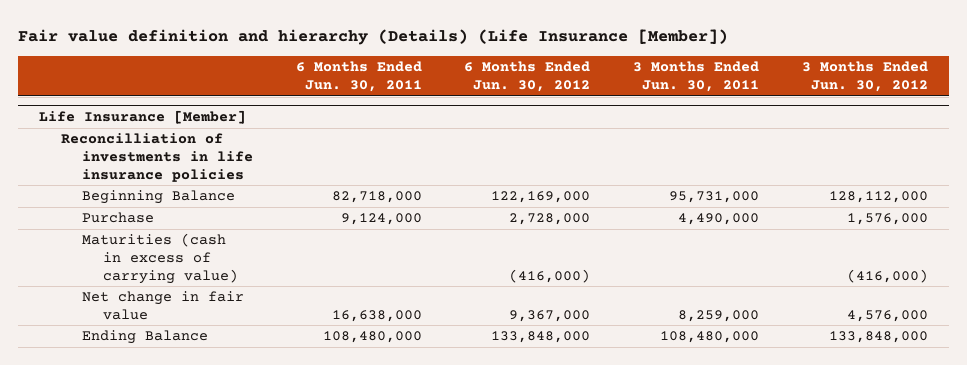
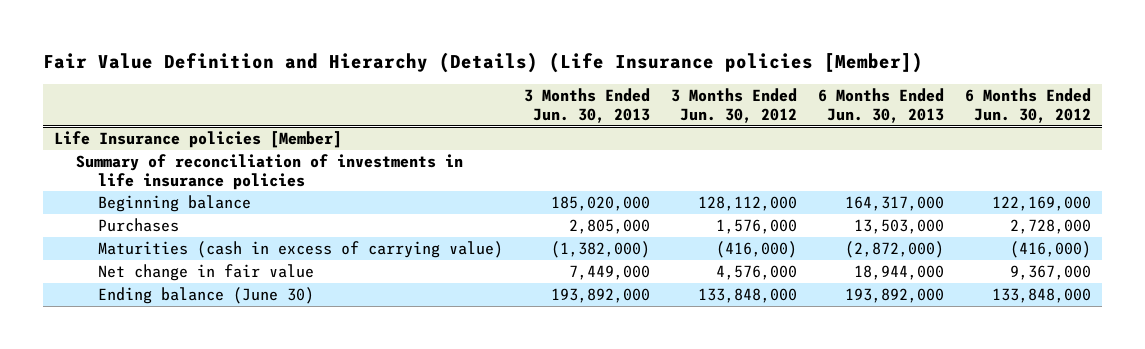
[18,29,729,46] Fair value definition and hierarchy (Details) (Life Insurance [Member]) -> [43,52,924,74] Fair Value Definition and Hierarchy (Details) (Life Insurance policies [Member])
[295,61,422,93] 6 Months Ended Jun. 30, 2011 -> none
[633,61,760,93] 3 Months Ended Jun. 30, 2011 -> none
none -> [524,88,651,124] 3 Months Ended Jun. 30, 2013
none -> [818,88,945,124] 6 Months Ended Jun. 30, 2013
[39,110,247,125] Life Insurance [Member] -> [53,131,342,149] Life Insurance policies [Member]
[60,133,253,182] Reconcilliation of investments in life insurance policies -> [75,154,463,190] Summary of reconciliation of investments in life insurance policies
[81,190,235,205] Beginning Balance -> [98,195,252,213] Beginning balance
[81,212,154,224] Purchase -> [98,218,180,233] Purchases
[81,330,208,345] Ending Balance -> [98,287,315,305] Ending balance (June 30)

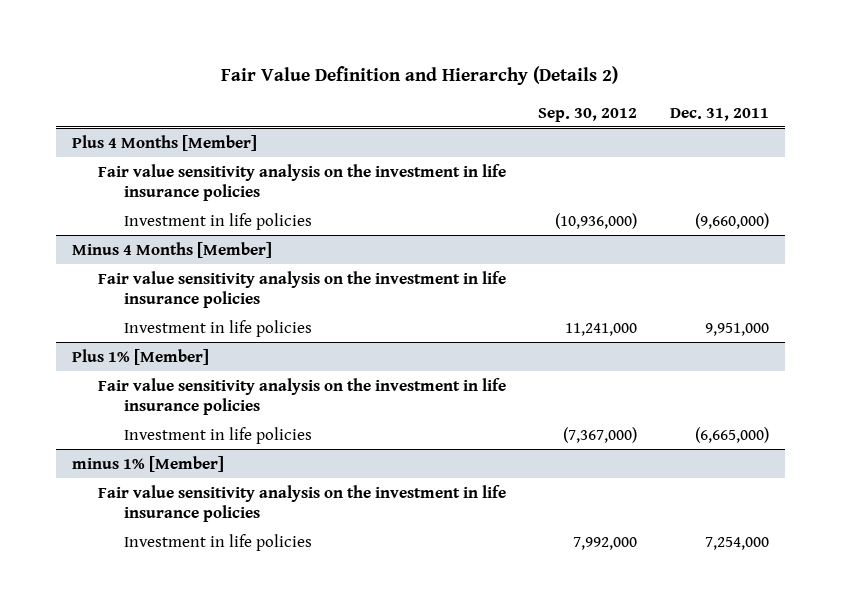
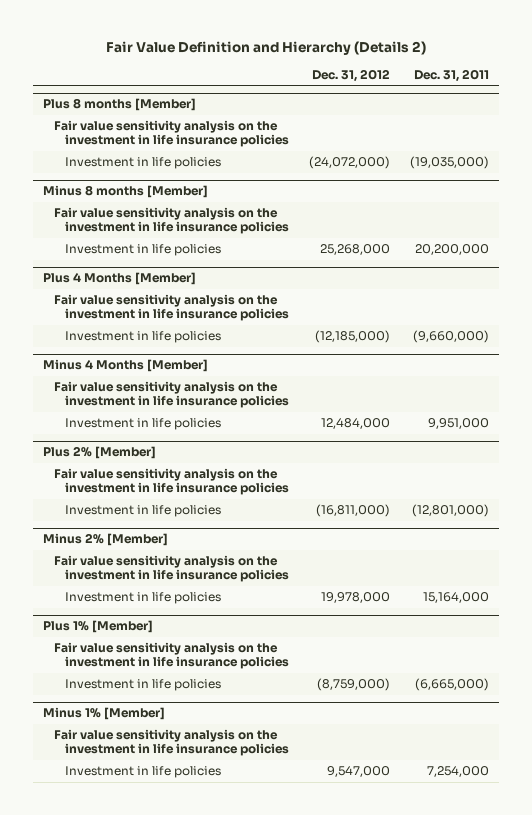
[538,107,638,122] Sep. 30, 2012 -> none
none -> [311,68,390,82] Dec. 31, 2012
none -> [43,98,197,112] Plus 8 months [Member]
none -> [54,120,289,148] Fair value sensitivity analysis on the investment in life insurance policies
none -> [64,157,221,170] Investment in life policies
none -> [43,185,209,199] Minus 8 months [Member]
none -> [54,207,289,235] Fair value sensitivity analysis on the investment in life insurance policies
none -> [64,244,221,257] Investment in life policies
none -> [43,446,157,460] Plus 2% [Member]
none -> [54,468,289,496] Fair value sensitivity analysis on the investment in life insurance policies
none -> [64,505,221,518] Investment in life policies
none -> [43,533,169,547] Minus 2% [Member]
none -> [54,555,289,583] Fair value sensitivity analysis on the investment in life insurance policies
none -> [64,592,221,605] Investment in life policies
[71,455,224,472] minus 1% [Member] -> [43,707,166,721] Minus 1% [Member]

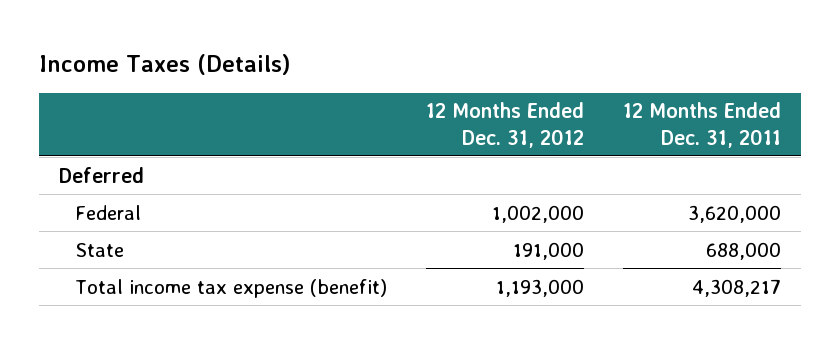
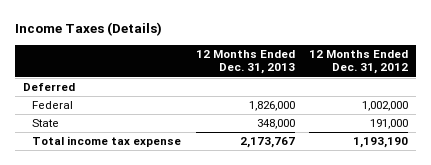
[623,102,782,148] 12 Months Ended Dec. 31, 2011 -> none
none -> [195,50,295,75] 12 Months Ended Dec. 31, 2013
[74,278,387,298] Total income tax expense (benefit) -> [32,136,182,148] Total income tax expense
[496,278,585,297] 1,193,000 -> [353,137,409,149] 1,193,190

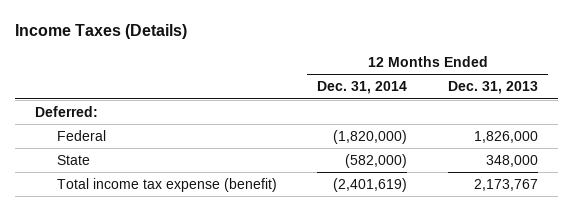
[309,50,409,75] 12 Months Ended Dec. 31, 2012 -> none
none -> [317,81,408,95] Dec. 31, 2014
[22,83,75,92] Deferred -> [35,106,99,118] Deferred:
[32,136,182,148] Total income tax expense -> [56,178,277,193] Total income tax expense (benefit)

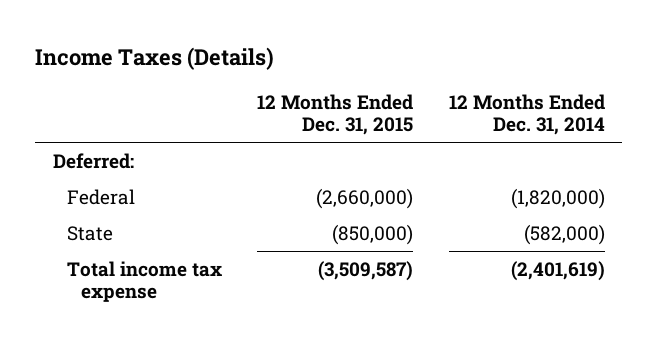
[448,81,539,95] Dec. 31, 2013 -> none
none -> [257,93,414,136] 12 Months Ended Dec. 31, 2015
[56,178,277,193] Total income tax expense (benefit) -> [66,260,222,303] Total income tax expense

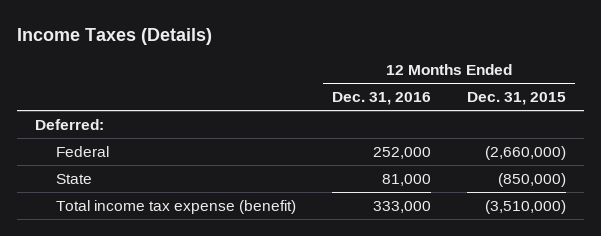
[448,93,605,136] 12 Months Ended Dec. 31, 2014 -> none
none -> [331,92,431,106] Dec. 31, 2016
[66,260,222,303] Total income tax expense -> [55,199,296,214] Total income tax expense (benefit)
[318,260,414,281] (3,509,587) -> [484,199,566,214] (3,510,000)

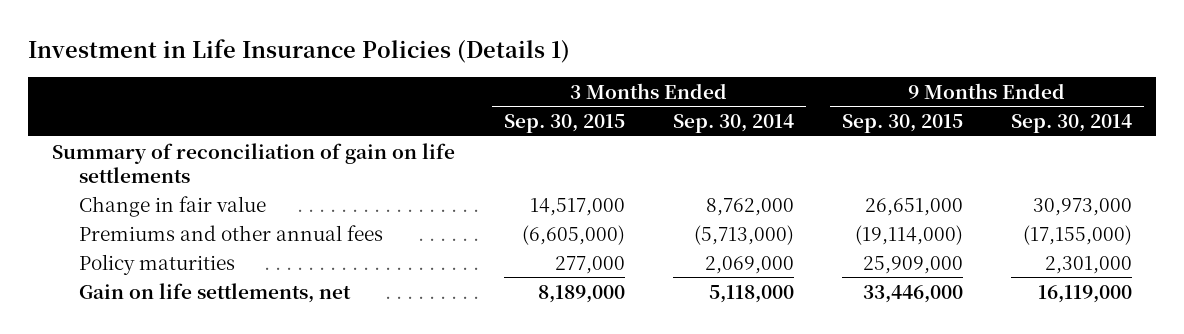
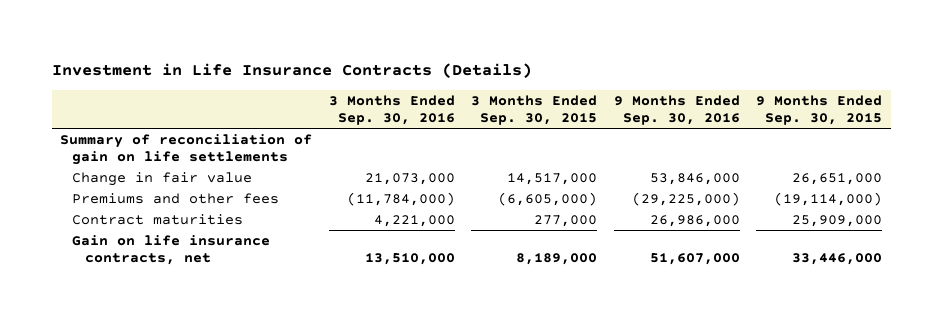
[28,39,571,64] Investment in Life Insurance Policies (Details 1) -> [51,62,532,78] Investment in Life Insurance Contracts (Details)
[672,114,794,134] Sep. 30, 2014 -> none
[1011,114,1133,134] Sep. 30, 2014 -> none
none -> [328,94,455,125] 3 Months Ended Sep. 30, 2016
none -> [613,94,740,125] 9 Months Ended Sep. 30, 2016
[79,224,384,241] Premiums and other annual fees -> [72,193,280,205] Premiums and other fees
[79,253,236,275] Policy maturities -> [72,214,244,226] Contract maturities
[79,282,352,303] Gain on life settlements, net -> [72,235,271,266] Gain on life insurance contracts, net

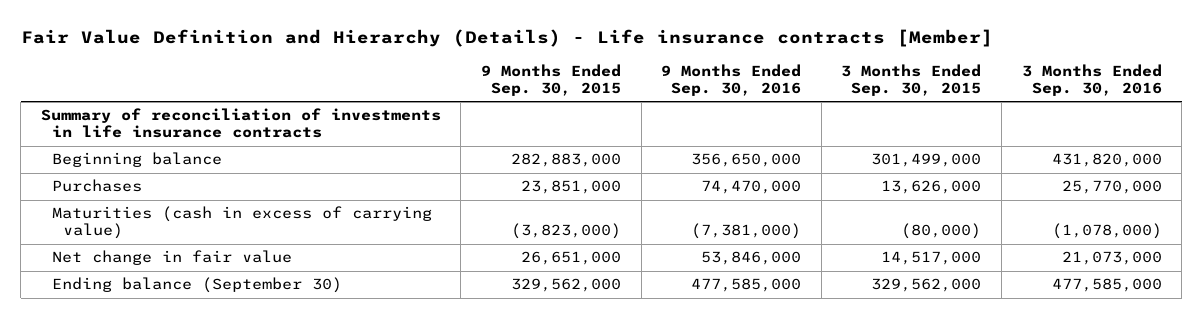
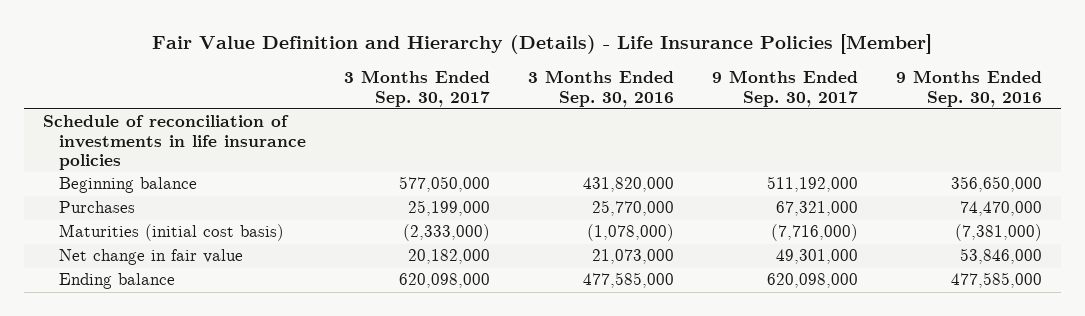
[20,28,993,47] Fair Value Definition and Hierarchy (Details) - Life insurance contracts [Member] -> [152,34,933,55] Fair Value Definition and Hierarchy (Details) - Life Insurance Policies [Member]
[481,63,622,96] 9 Months Ended Sep. 30, 2015 -> none
[841,63,982,96] 3 Months Ended Sep. 30, 2015 -> none
none -> [344,70,491,107] 3 Months Ended Sep. 30, 2017
none -> [711,70,858,107] 9 Months Ended Sep. 30, 2017
[40,108,441,139] Summary of reconciliation of investments in life insurance contracts -> [42,115,307,170] Schedule of reconciliation of investments in life insurance policies
[51,206,432,240] Maturities (cash in excess of carrying value) -> [59,224,285,242] Maturities (initial cost basis)
[51,277,342,294] Ending balance (September 30) -> [59,273,176,290] Ending balance

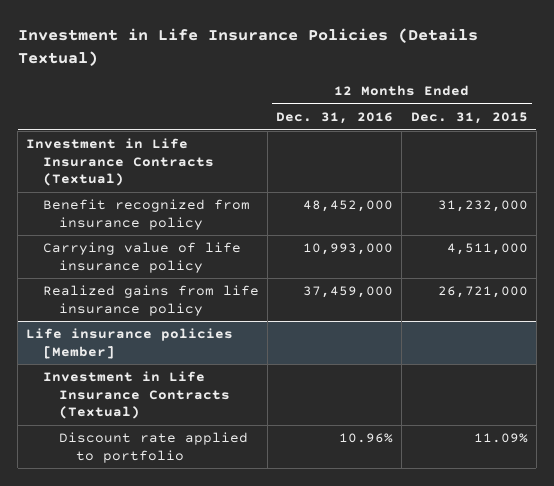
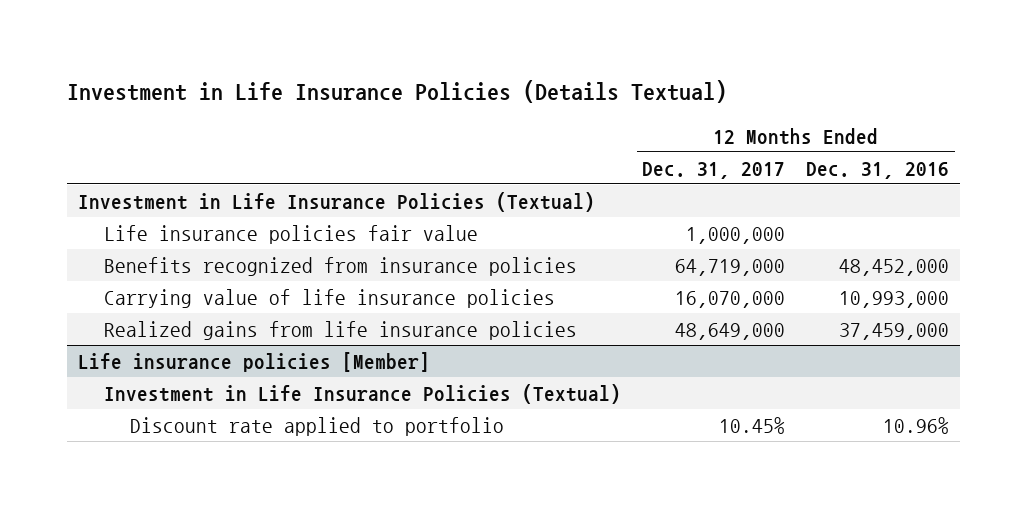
[410,112,528,125] Dec. 31, 2015 -> none
none -> [641,161,785,179] Dec. 31, 2017
[26,138,214,186] Investment in Life Insurance Contracts (Textual) -> [77,191,595,212] Investment in Life Insurance Policies (Textual)
none -> [103,224,478,244] Life insurance policies fair value
[42,199,250,230] Benefit recognized from insurance policy -> [103,256,577,276] Benefits recognized from insurance policies
[42,242,241,273] Carrying value of life insurance policy -> [103,288,555,308] Carrying value of life insurance policies
[42,285,259,316] Realized gains from life insurance policy -> [103,320,577,340] Realized gains from life insurance policies
[42,371,231,419] Investment in Life Insurance Contracts (Textual) -> [103,383,621,404] Investment in Life Insurance Policies (Textual)

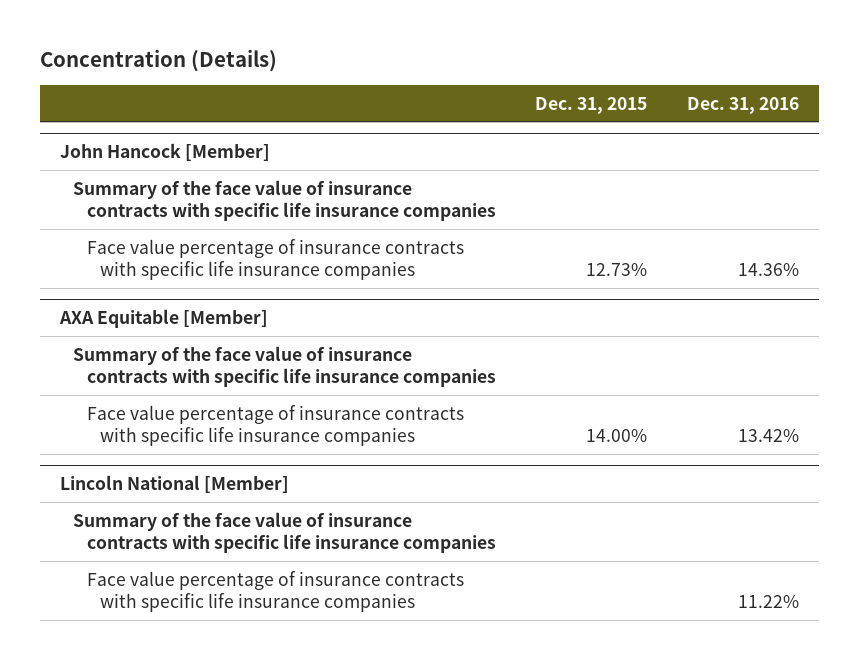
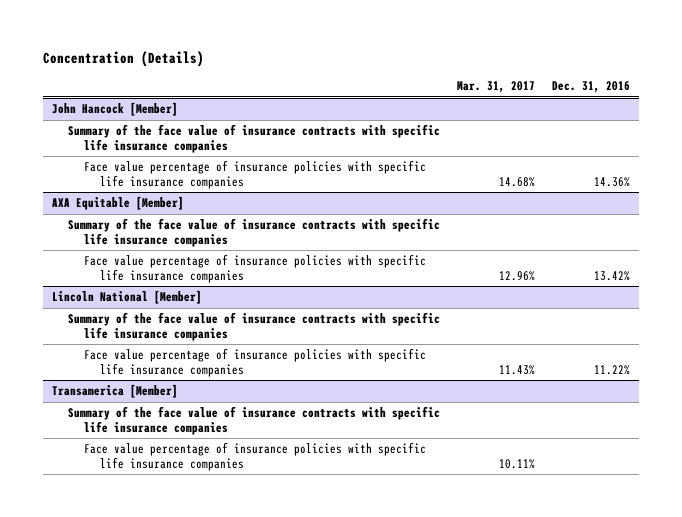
[535,96,648,114] Dec. 31, 2015 -> none
none -> [457,81,536,94] Mar. 31, 2017
[86,238,464,281] Face value percentage of insurance contracts with specific life insurance companies -> [84,160,427,190] Face value percentage of insurance policies with specific life insurance companies
[86,404,464,447] Face value percentage of insurance contracts with specific life insurance companies -> [84,254,427,284] Face value percentage of insurance policies with specific life insurance companies
[86,570,464,613] Face value percentage of insurance contracts with specific life insurance companies -> [84,348,427,378] Face value percentage of insurance policies with specific life insurance companies
none -> [51,384,178,399] Transamerica [Member]
none -> [67,406,440,436] Summary of the face value of insurance contracts with specific life insurance companies
none -> [84,442,427,472] Face value percentage of insurance policies with specific life insurance companies

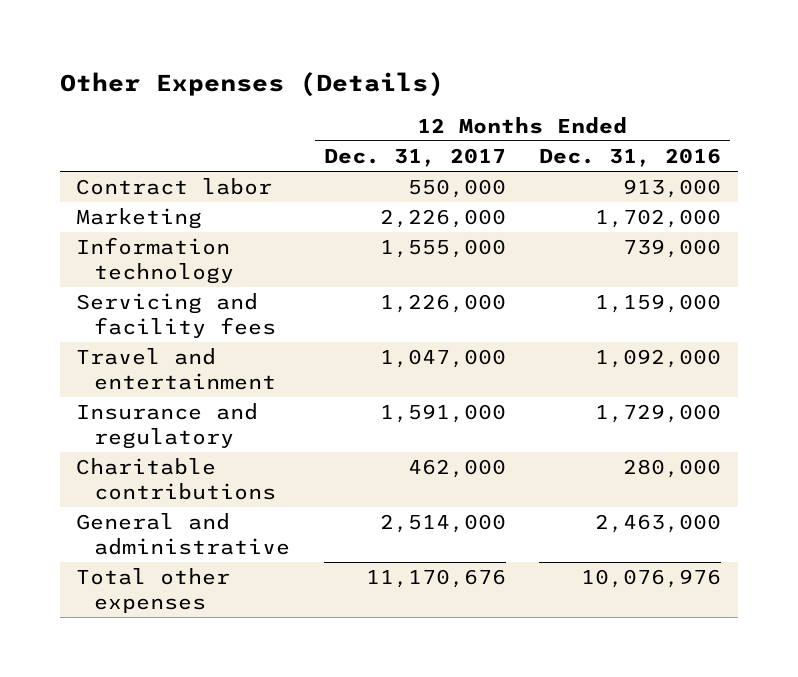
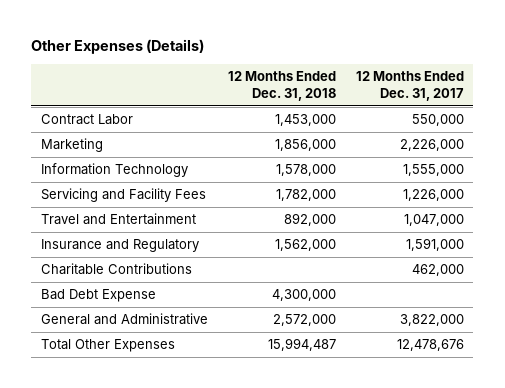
[539,148,722,168] Dec. 31, 2016 -> none
none -> [227,71,336,101] 12 Months Ended Dec. 31, 2018
[76,178,273,196] Contract labor -> [41,114,134,126] Contract Labor
[76,237,234,284] Information technology -> [41,163,189,178] Information Technology
[76,293,276,338] Servicing and facility fees -> [41,188,207,203] Servicing and Facility Fees
[76,348,276,390] Travel and entertainment -> [41,213,197,226] Travel and Entertainment
[76,403,259,449] Insurance and regulatory -> [41,239,200,253] Insurance and Regulatory
[76,458,276,500] Charitable contributions -> [41,263,193,276] Charitable Contributions
none -> [41,289,157,303] Bad Debt Expense
[76,513,290,555] General and administrative -> [41,313,209,326] General and Administrative
[379,514,506,534] 2,514,000 -> [399,314,464,327] 3,822,000
[76,568,231,613] Total other expenses -> [41,339,176,353] Total Other Expenses
[365,569,506,589] 11,170,676 -> [396,339,464,352] 12,478,676

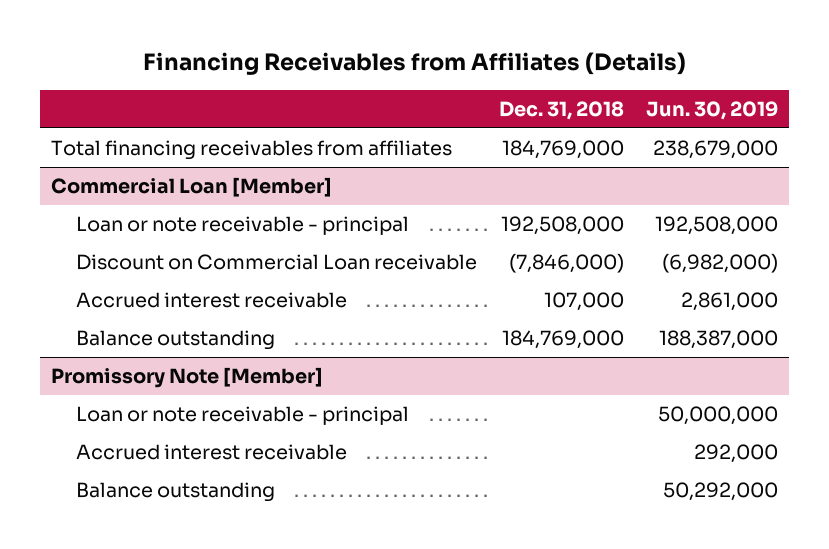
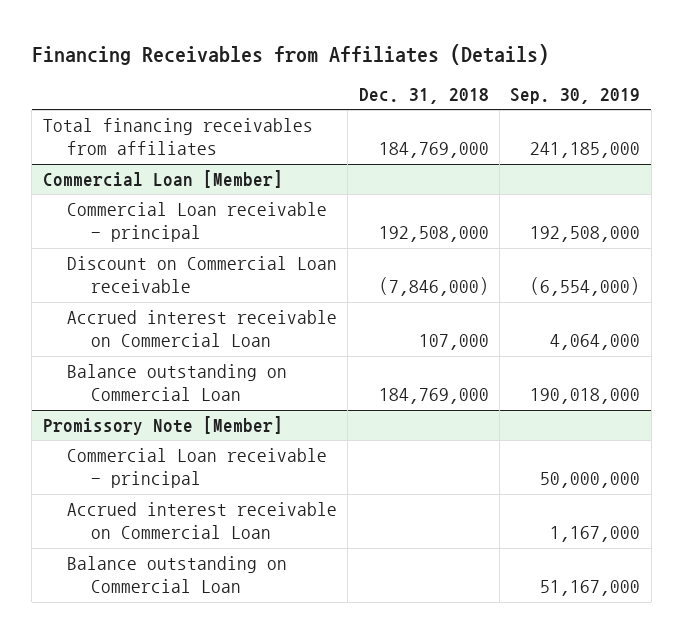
[646,101,779,121] Jun. 30, 2019 -> none
none -> [510,87,641,104] Sep. 30, 2019
[76,216,410,236] Loan or note receivable - principal -> [67,201,328,243] Commercial Loan receivable - principal
[76,292,348,309] Accrued interest receivable -> [67,309,338,348] Accrued interest receivable on Commercial Loan
[76,330,276,351] Balance outstanding -> [67,363,288,402] Balance outstanding on Commercial Loan
[76,406,410,426] Loan or note receivable - principal -> [67,447,328,489] Commercial Loan receivable - principal
[76,444,348,461] Accrued interest receivable -> [67,501,338,540] Accrued interest receivable on Commercial Loan
[76,482,276,503] Balance outstanding -> [67,555,288,594] Balance outstanding on Commercial Loan

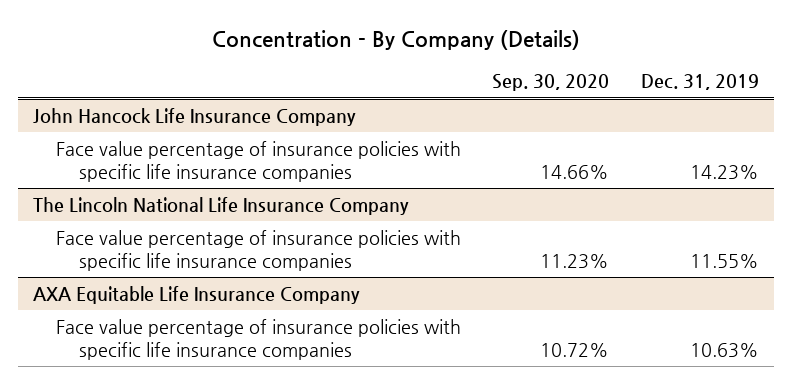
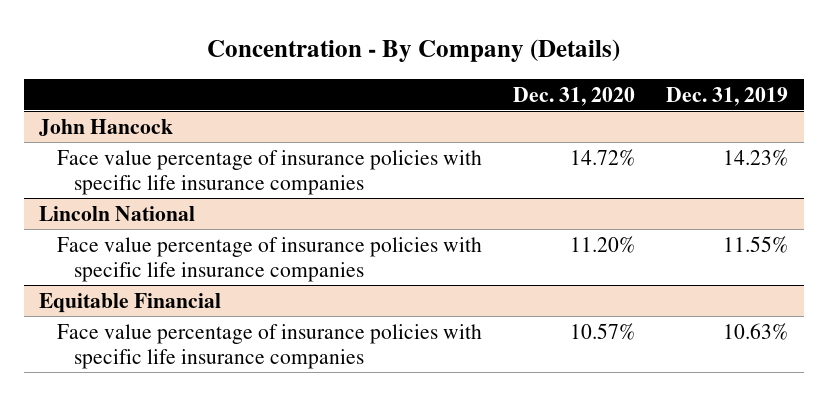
[492,74,610,92] Sep. 30, 2020 -> none
none -> [512,86,635,106] Dec. 31, 2020
[33,108,357,127] John Hancock Life Insurance Company -> [39,118,174,136] John Hancock
[33,197,410,216] The Lincoln National Life Insurance Company -> [39,205,196,221] Lincoln National
[33,286,361,305] AXA Equitable Life Insurance Company -> [39,292,222,313] Equitable Financial

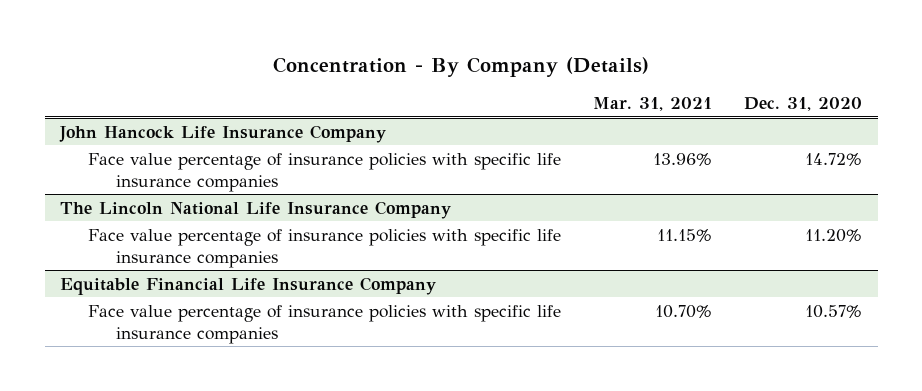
[666,86,789,106] Dec. 31, 2019 -> none
none -> [592,97,712,112] Mar. 31, 2021
[39,118,174,136] John Hancock -> [59,124,387,143] John Hancock Life Insurance Company
[39,205,196,221] Lincoln National -> [60,200,452,219] The Lincoln National Life Insurance Company
[39,292,222,313] Equitable Financial -> [60,276,437,295] Equitable Financial Life Insurance Company

